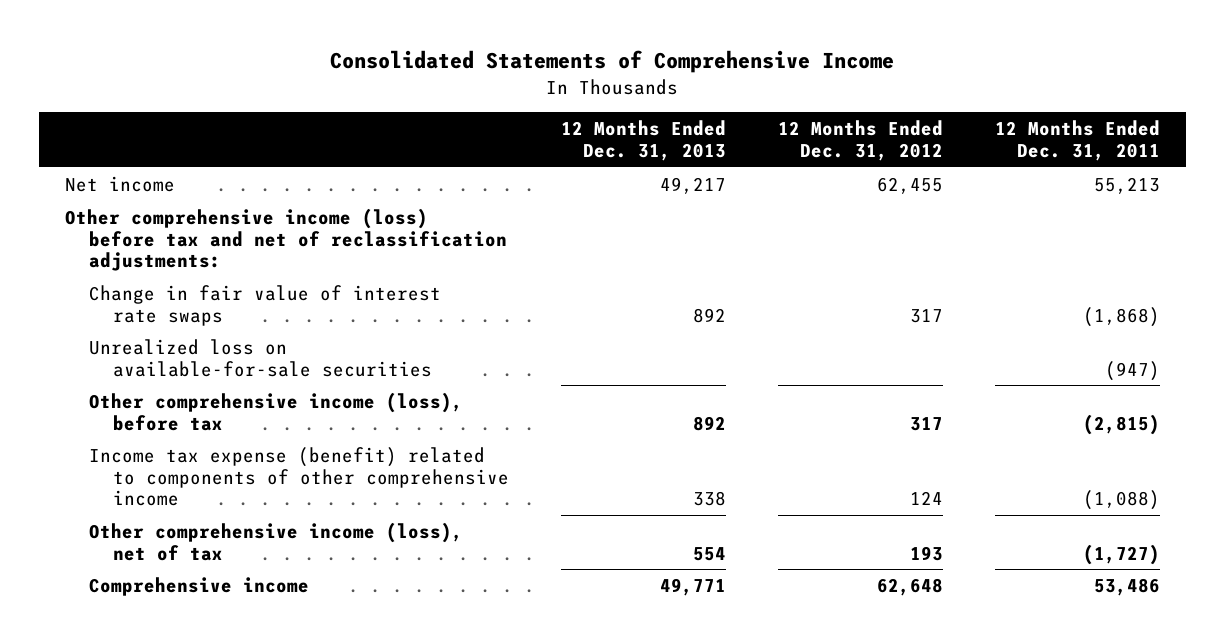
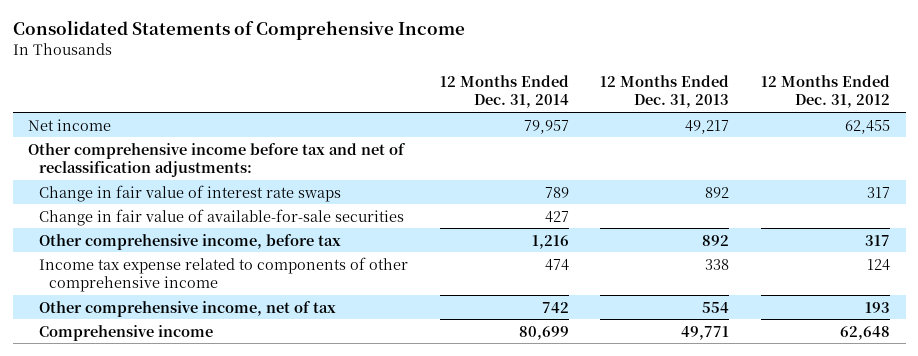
[994,120,1160,162] 12 Months Ended Dec. 31, 2011 -> none
none -> [439,75,569,109] 12 Months Ended Dec. 31, 2014
[65,207,508,272] Other comprehensive income (loss) before tax and net of reclassification adjustments: -> [28,142,407,177] Other comprehensive income before tax and net of reclassification adjustments:
[89,338,433,377] Unrealized loss on available-for-sale securities -> [38,208,404,226] Change in fair value of available-for-sale securities
[89,391,464,431] Other comprehensive income (loss), before tax -> [38,233,341,250] Other comprehensive income, before tax
[89,446,510,507] Income tax expense (benefit) related to components of other comprehensive income -> [38,256,408,292] Income tax expense related to components of other comprehensive income
[89,521,464,561] Other comprehensive income (loss), net of tax -> [38,300,336,317] Other comprehensive income, net of tax

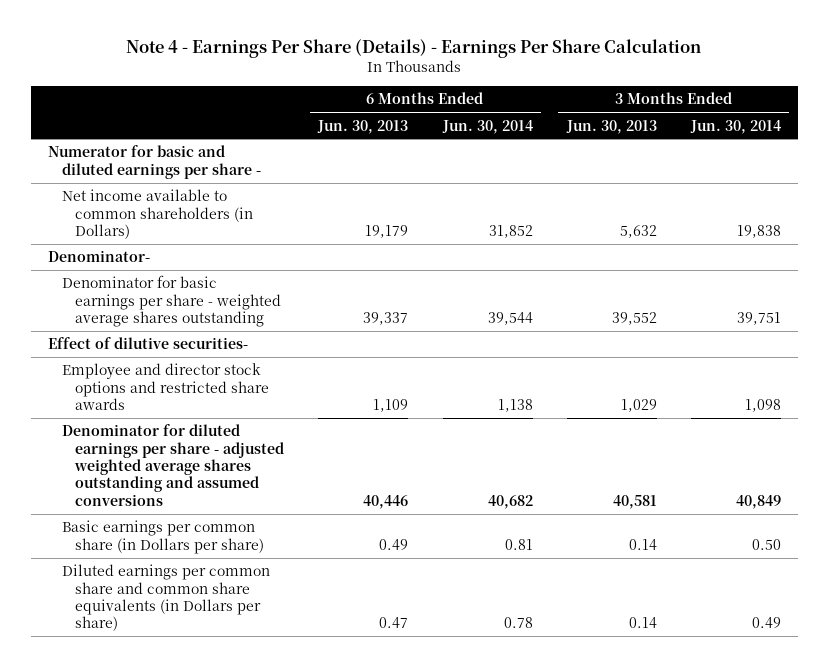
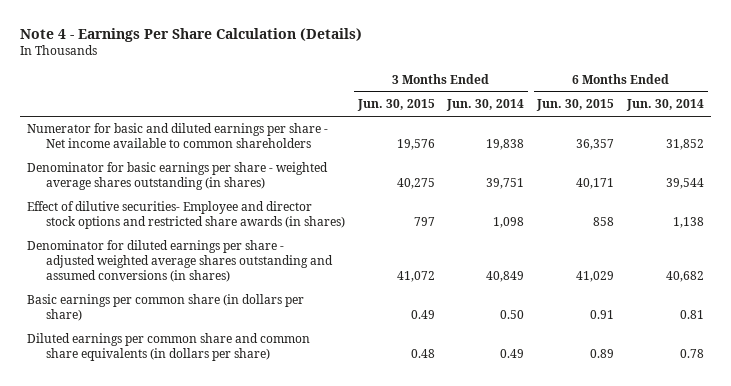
[126,38,702,58] Note 4 - Earnings Per Share (Details) - Earnings Per Share Calculation -> [20,28,363,43] Note 4 - Earnings Per Share Calculation (Details)
[317,119,409,134] Jun. 30, 2013 -> none
[565,119,657,134] Jun. 30, 2013 -> none
none -> [356,99,435,112] Jun. 30, 2015
none -> [536,99,615,112] Jun. 30, 2015
[47,145,261,179] Numerator for basic and diluted earnings per share - -> none
[47,250,150,263] Denominator- -> none
[47,337,248,350] Effect of dilutive securities- -> none
[61,189,254,240] Net income available to common shareholders (in Dollars) -> [26,123,328,149] Numerator for basic and diluted earnings per share - Net income available to common shareholders
[61,275,282,328] Denominator for basic earnings per share - weighted average shares outstanding -> [26,162,328,191] Denominator for basic earnings per share - weighted average shares outstanding (in shares)
[61,363,270,411] Employee and director stock options and restricted share awards -> [26,201,345,230] Effect of dilutive securities- Employee and director stock options and restricted share awards (in shares)
[61,424,285,506] Denominator for diluted earnings per share - adjusted weighted average shares outstanding and assumed conversions -> [26,240,333,283] Denominator for diluted earnings per share - adjusted weighted average shares outstanding and assumed conversions (in shares)
[61,520,265,554] Basic earnings per common share (in Dollars per share) -> [26,294,304,322] Basic earnings per common share (in dollars per share)
[61,564,270,632] Diluted earnings per common share and common share equivalents (in Dollars per share) -> [26,333,310,362] Diluted earnings per common share and common share equivalents (in dollars per share)

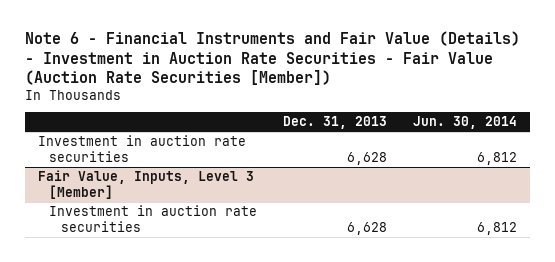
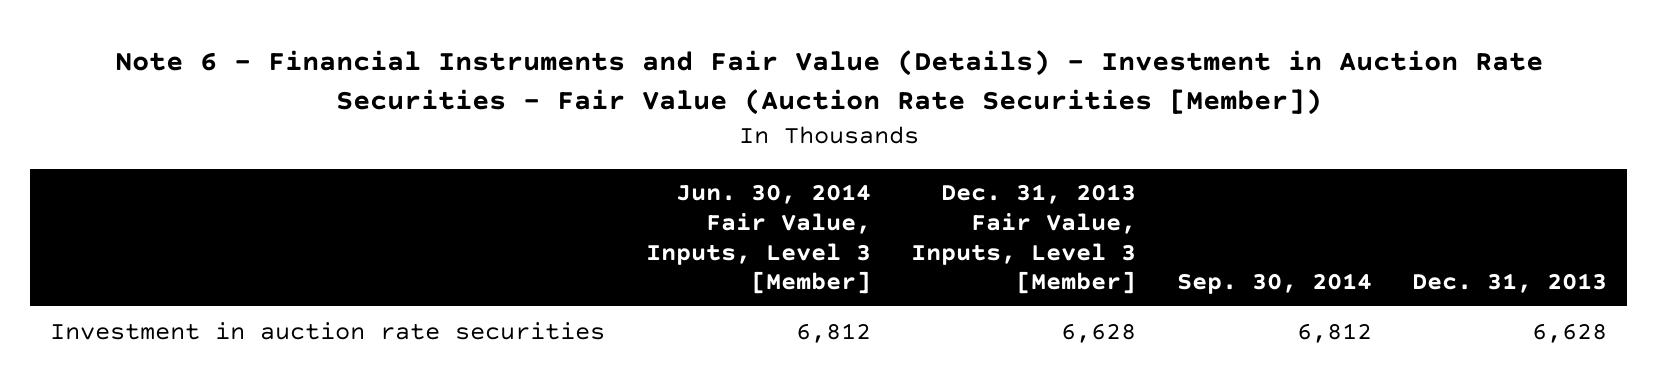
[412,116,517,130] Jun. 30, 2014 -> none
none -> [645,184,871,295] Jun. 30, 2014 Fair Value, Inputs, Level 3 [Member]
none -> [911,184,1137,295] Dec. 31, 2013 Fair Value, Inputs, Level 3 [Member]
none -> [1176,273,1372,295] Sep. 30, 2014
[37,170,254,199] Fair Value, Inputs, Level 3 [Member] -> none
[49,205,258,232] Investment in auction rate securities -> none

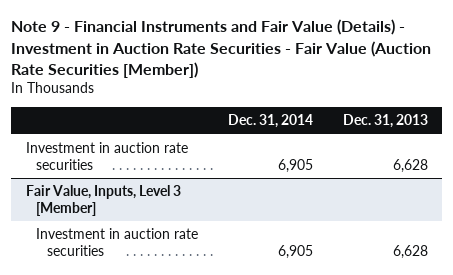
[114,49,1543,116] Note 6 - Financial Instruments and Fair Value (Details) - Investment in Auction Rate Securities - Fair Value (Auction Rate Securities [Member]) -> [11,19,432,78] Note 9 - Financial Instruments and Fair Value (Details) - Investment in Auction Rate Securities - Fair Value (Auction Rate Securities [Member])
[645,184,871,295] Jun. 30, 2014 Fair Value, Inputs, Level 3 [Member] -> none
[911,184,1137,295] Dec. 31, 2013 Fair Value, Inputs, Level 3 [Member] -> none
[1176,273,1372,295] Sep. 30, 2014 -> none
none -> [228,114,314,129] Dec. 31, 2014
none -> [25,185,181,216] Fair Value, Inputs, Level 3 [Member]
none -> [36,228,199,256] Investment in auction rate securities

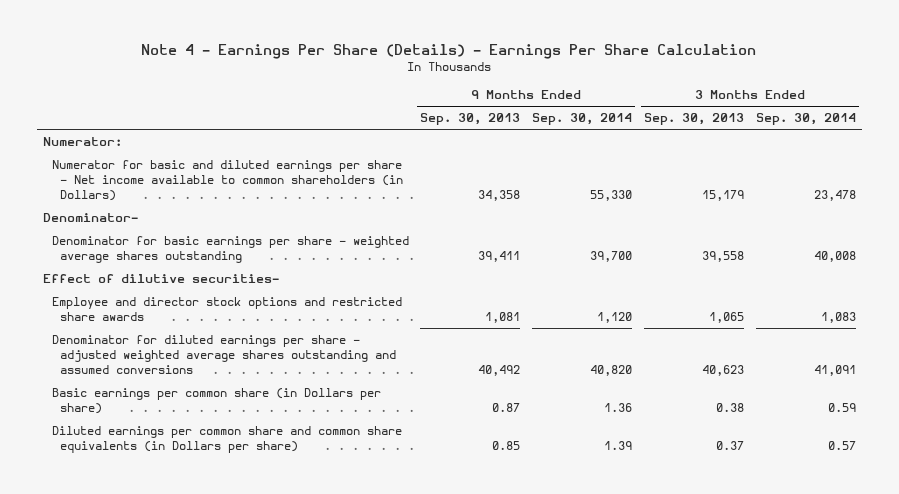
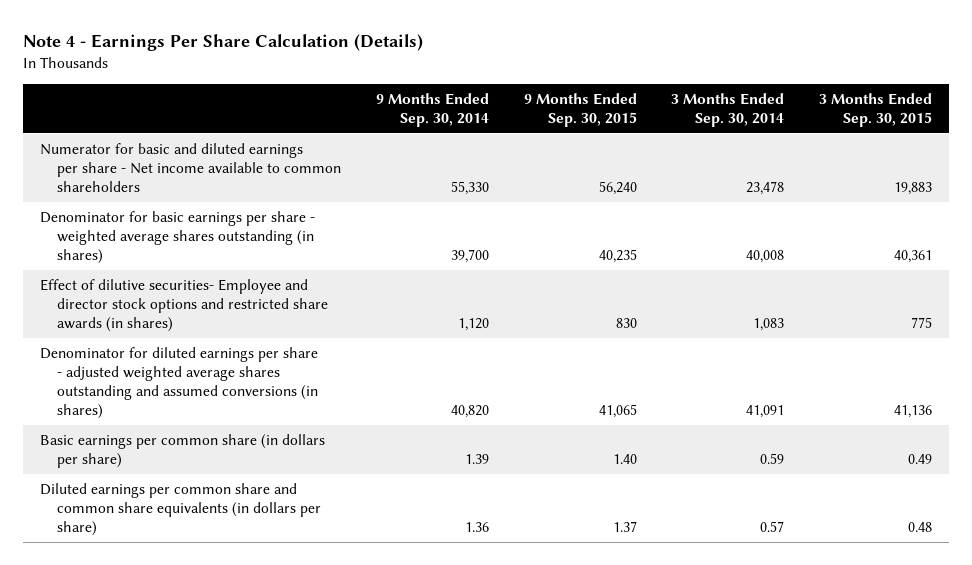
[141,44,757,60] Note 4 - Earnings Per Share (Details) - Earnings Per Share Calculation -> [22,34,423,52] Note 4 - Earnings Per Share Calculation (Details)
[420,113,521,126] Sep. 30, 2013 -> none
[644,113,745,126] Sep. 30, 2013 -> none
none -> [523,93,637,128] 9 Months Ended Sep. 30, 2015
none -> [818,93,932,128] 3 Months Ended Sep. 30, 2015
[42,137,122,147] Numerator: -> none
[42,213,138,223] Denominator- -> none
[42,274,279,284] Effect of dilutive securities- -> none
[51,160,404,202] Numerator for basic and diluted earnings per share - Net income available to common shareholders (in Dollars) -> [40,143,342,193] Numerator for basic and diluted earnings per share - Net income available to common shareholders
[51,236,409,264] Denominator for basic earnings per share - weighted average shares outstanding -> [40,211,316,265] Denominator for basic earnings per share - weighted average shares outstanding (in shares)
[51,297,402,322] Employee and director stock options and restricted share awards -> [40,279,329,333] Effect of dilutive securities- Employee and director stock options and restricted share awards (in shares)
[51,335,397,375] Denominator for diluted earnings per share - adjusted weighted average shares outstanding and assumed conversions -> [40,347,319,420] Denominator for diluted earnings per share - adjusted weighted average shares outstanding and assumed conversions (in shares)
[51,388,381,415] Basic earnings per common share (in Dollars per share) -> [40,434,326,469] Basic earnings per common share (in dollars per share)
[604,403,633,413] 1.36 -> [465,454,490,465] 1.39
[51,426,402,454] Diluted earnings per common share and common share equivalents (in Dollars per share) -> [40,483,322,537] Diluted earnings per common share and common share equivalents (in dollars per share)
[604,441,633,451] 1.39 -> [465,522,490,533] 1.36

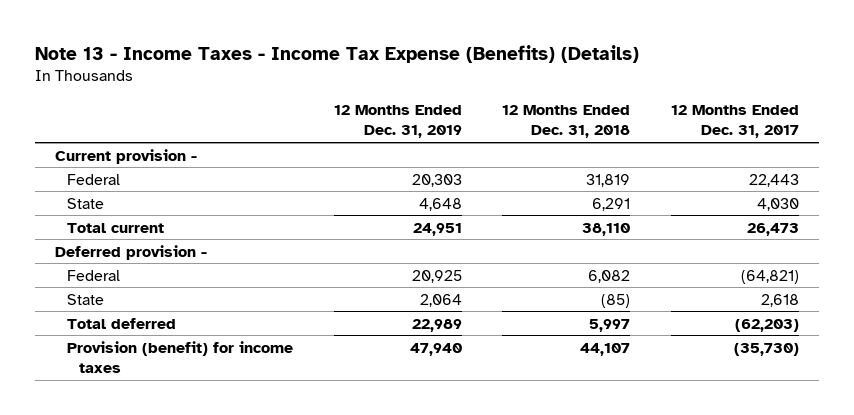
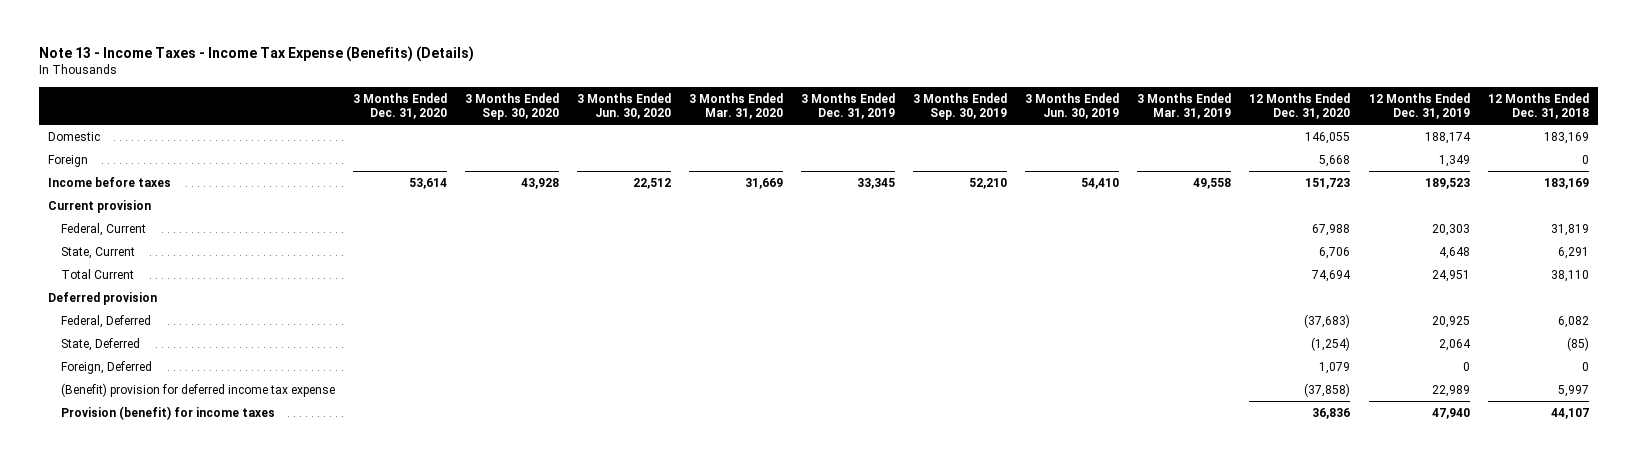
[670,104,799,139] 12 Months Ended Dec. 31, 2017 -> none
none -> [352,92,447,120] 3 Months Ended Dec. 31, 2020
none -> [464,92,559,121] 3 Months Ended Sep. 30, 2020
none -> [576,92,671,120] 3 Months Ended Jun. 30, 2020
none -> [688,92,783,120] 3 Months Ended Mar. 31, 2020
none -> [801,92,896,120] 3 Months Ended Dec. 31, 2019
none -> [913,92,1008,121] 3 Months Ended Sep. 30, 2019
none -> [1025,92,1120,120] 3 Months Ended Jun. 30, 2019
none -> [1137,92,1232,120] 3 Months Ended Mar. 31, 2019
none -> [1249,92,1351,120] 12 Months Ended Dec. 31, 2020
none -> [48,131,101,141] Domestic
none -> [48,154,89,167] Foreign
none -> [48,176,172,187] Income before taxes
[55,148,198,164] Current provision - -> [48,199,152,213] Current provision
[66,173,120,185] Federal -> [60,222,146,236] Federal, Current
[66,197,104,209] State -> [60,246,135,259] State, Current
[66,222,164,233] Total current -> [60,268,134,279] Total Current
[55,244,208,260] Deferred provision - -> [48,291,158,305] Deferred provision
[66,269,120,281] Federal -> [60,314,151,328] Federal, Deferred
[66,293,104,305] State -> [60,337,140,351] State, Deferred
none -> [60,360,152,374] Foreign, Deferred
[66,317,176,329] Total deferred -> [60,382,335,397] (Benefit) provision for deferred income tax expense

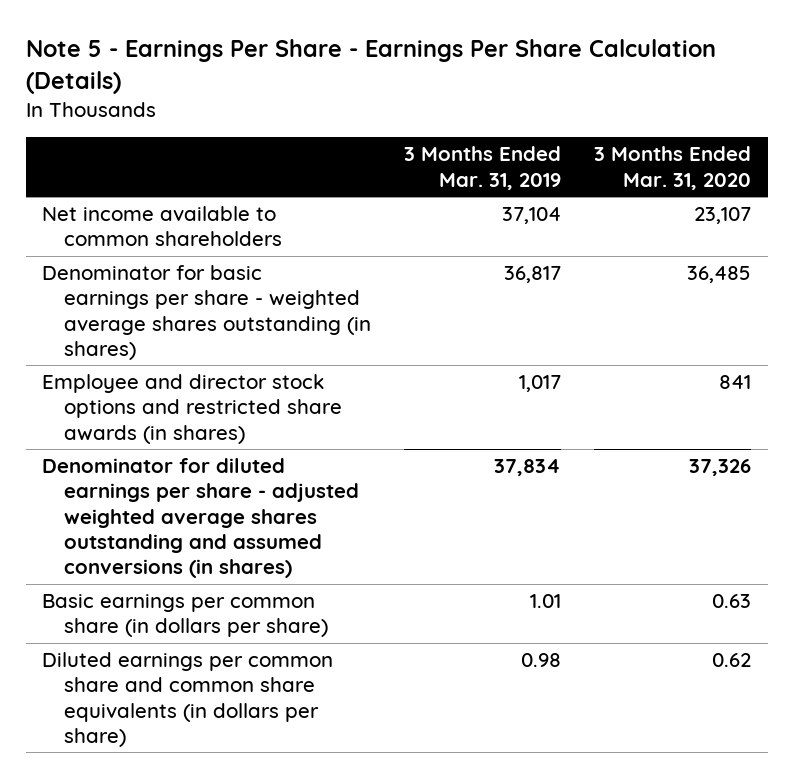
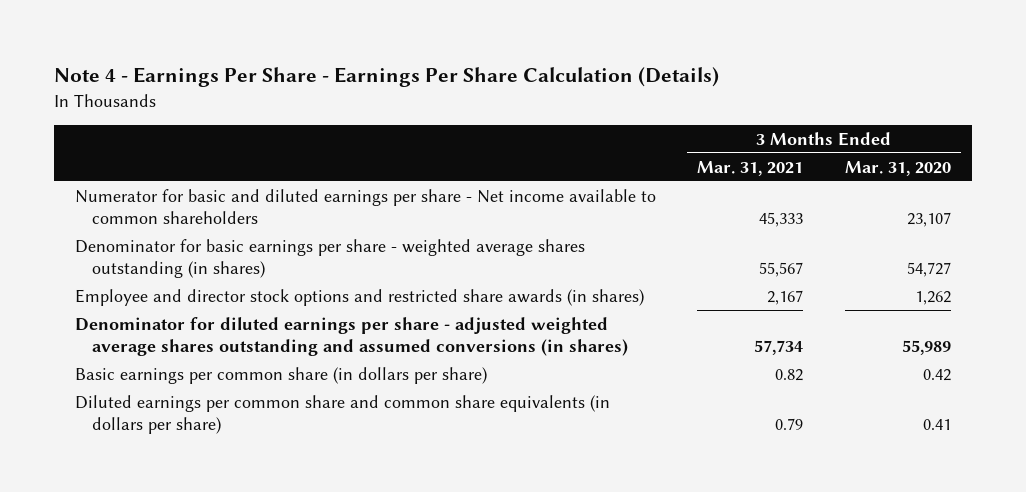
[25,39,716,95] Note 5 - Earnings Per Share - Earnings Per Share Calculation (Details) -> [53,67,719,88] Note 4 - Earnings Per Share - Earnings Per Share Calculation (Details)
[403,146,561,190] 3 Months Ended Mar. 31, 2019 -> none
none -> [697,160,804,176] Mar. 31, 2021
[42,206,282,247] Net income available to common shareholders -> [74,188,656,225] Numerator for basic and diluted earnings per share - Net income available to common shareholders
[687,266,752,284] 36,485 -> [907,262,952,278] 54,727
[719,375,752,390] 841 -> [915,290,952,305] 1,262
[689,459,752,477] 37,326 -> [902,340,952,356] 55,989
[712,594,752,609] 0.63 -> [923,368,952,381] 0.42
[712,653,752,668] 0.62 -> [923,419,952,431] 0.41

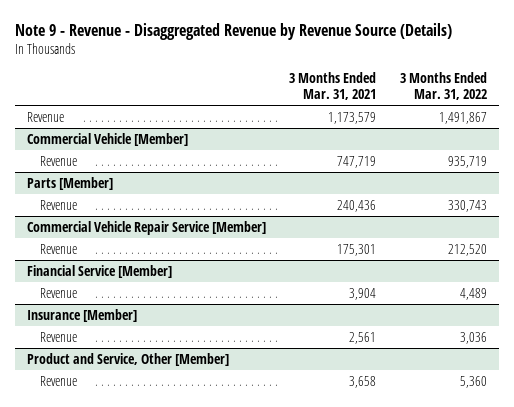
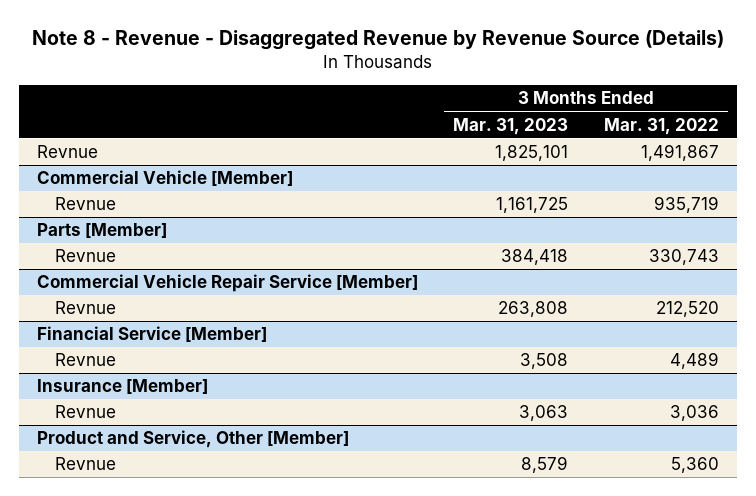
[15,23,453,41] Note 9 - Revenue - Disaggregated Revenue by Revenue Source (Details) -> [31,30,724,51] Note 8 - Revenue - Disaggregated Revenue by Revenue Source (Details)
[289,72,377,101] 3 Months Ended Mar. 31, 2021 -> none
none -> [453,117,569,135] Mar. 31, 2023
[26,111,64,122] Revenue -> [36,145,98,159] Revnue
[39,155,77,166] Revenue -> [55,197,117,211] Revnue
[39,199,77,210] Revenue -> [55,249,117,263] Revnue
[39,243,77,254] Revenue -> [55,301,117,315] Revnue
[39,287,77,298] Revenue -> [55,353,117,367] Revnue
[39,331,77,342] Revenue -> [55,405,117,419] Revnue
[39,375,77,386] Revenue -> [55,457,117,471] Revnue

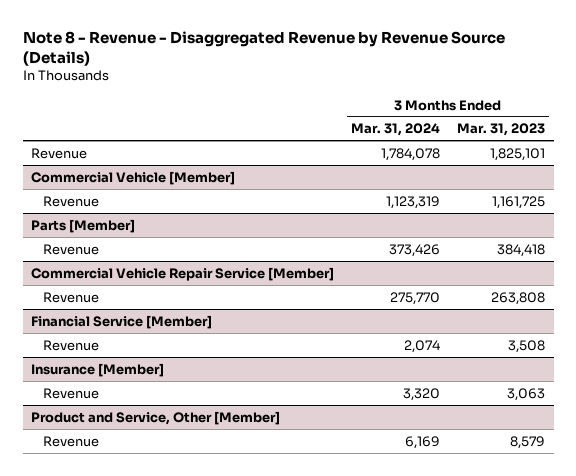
[603,117,719,135] Mar. 31, 2022 -> none
none -> [351,123,441,137] Mar. 31, 2024
[36,145,98,159] Revnue -> [31,147,88,159] Revenue
[55,197,117,211] Revnue -> [42,195,99,207] Revenue
[55,249,117,263] Revnue -> [42,243,99,255] Revenue
[55,301,117,315] Revnue -> [42,291,99,303] Revenue
[55,353,117,367] Revnue -> [42,339,99,351] Revenue
[55,405,117,419] Revnue -> [42,387,99,399] Revenue
[55,457,117,471] Revnue -> [42,435,99,447] Revenue

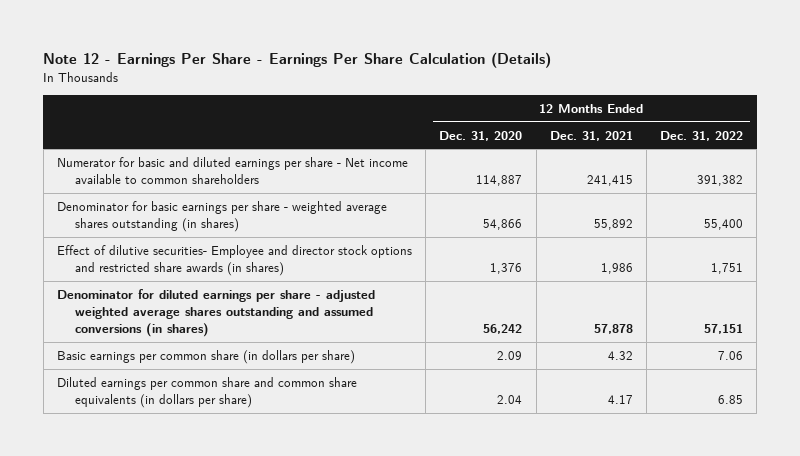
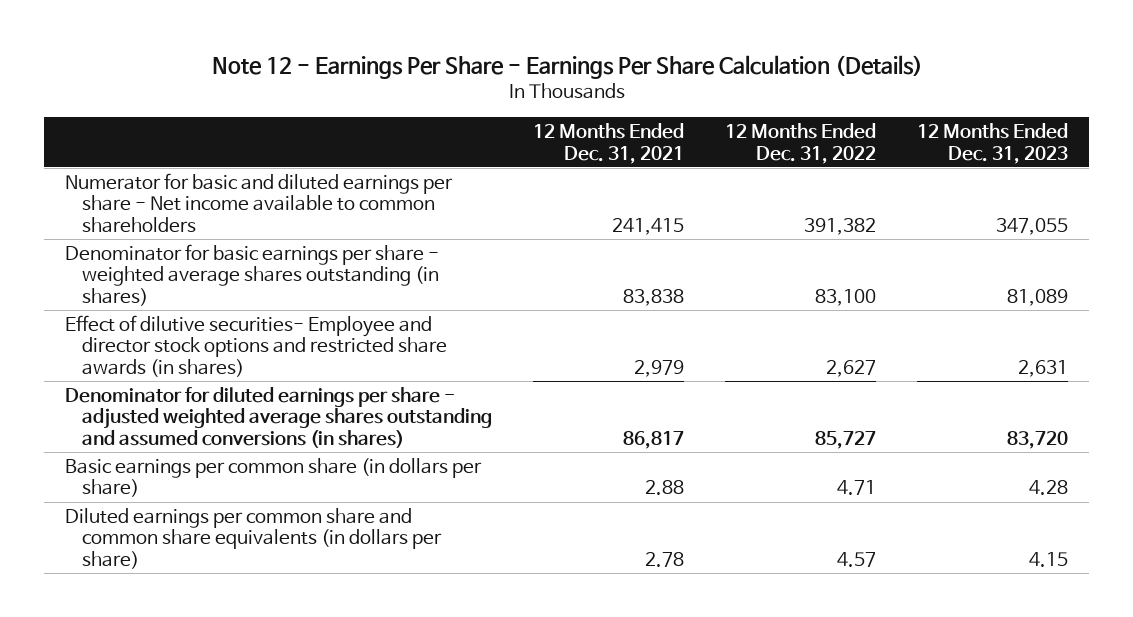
[439,130,523,141] Dec. 31, 2020 -> none
none -> [917,122,1069,164] 12 Months Ended Dec. 31, 2023
[593,218,633,230] 55,892 -> [623,289,685,307] 83,838
[704,218,744,230] 55,400 -> [815,289,877,307] 83,100
[600,262,633,274] 1,986 -> [634,360,685,378] 2,979
[711,262,744,274] 1,751 -> [826,360,877,378] 2,627
[593,324,633,335] 57,878 -> [623,431,685,450] 86,817
[704,324,744,335] 57,151 -> [815,431,877,450] 85,727
[607,350,633,360] 4.32 -> [645,480,685,496] 2.88
[718,350,744,360] 7.06 -> [837,480,877,496] 4.71
[607,394,633,404] 4.17 -> [645,552,685,568] 2.78
[718,394,744,404] 6.85 -> [837,552,877,568] 4.57

